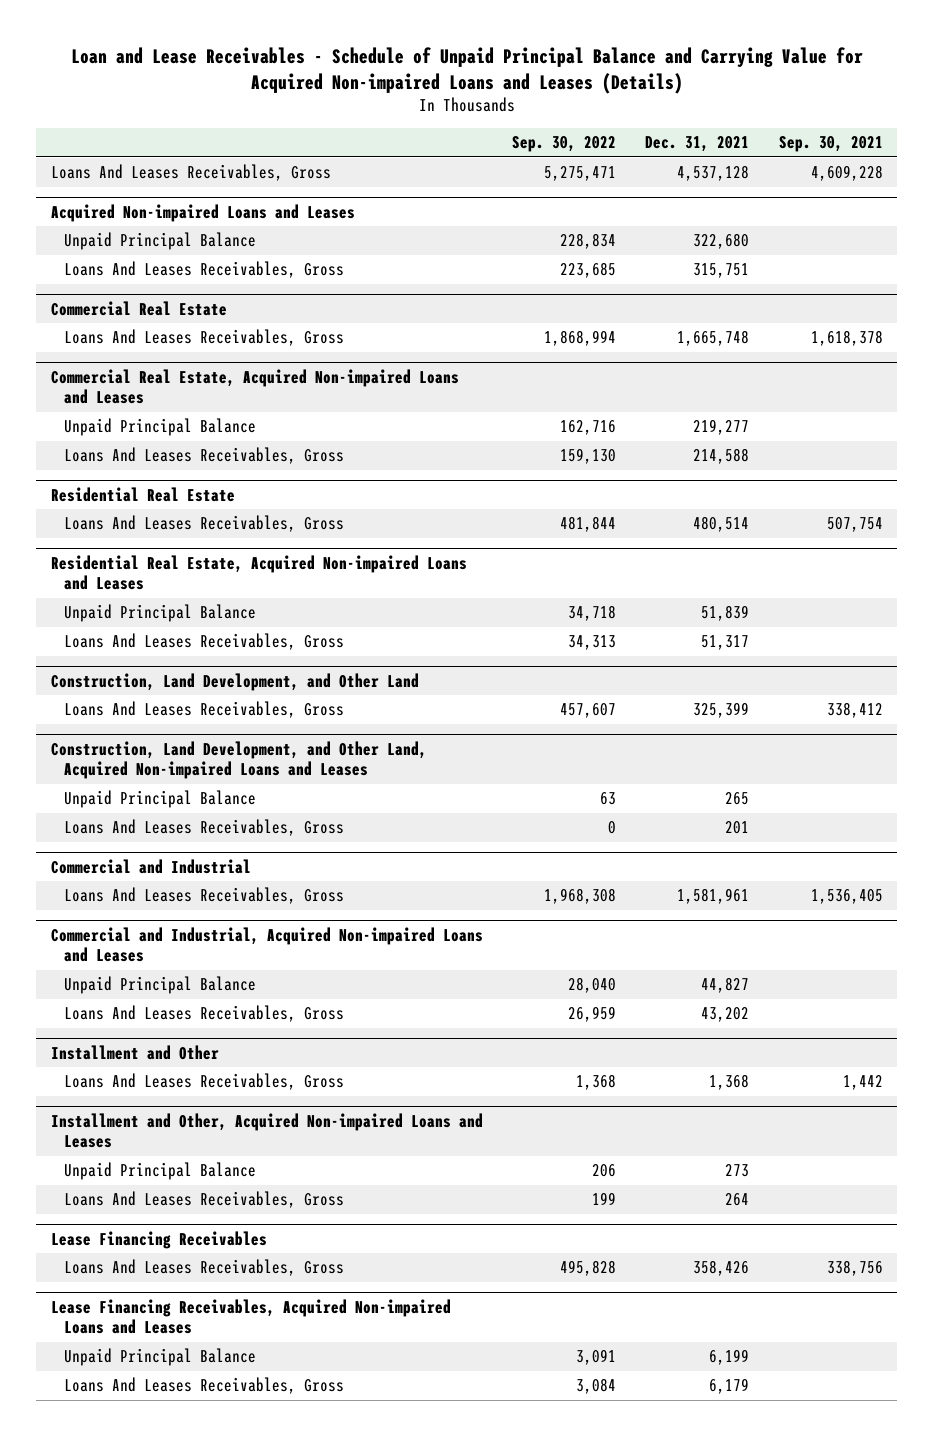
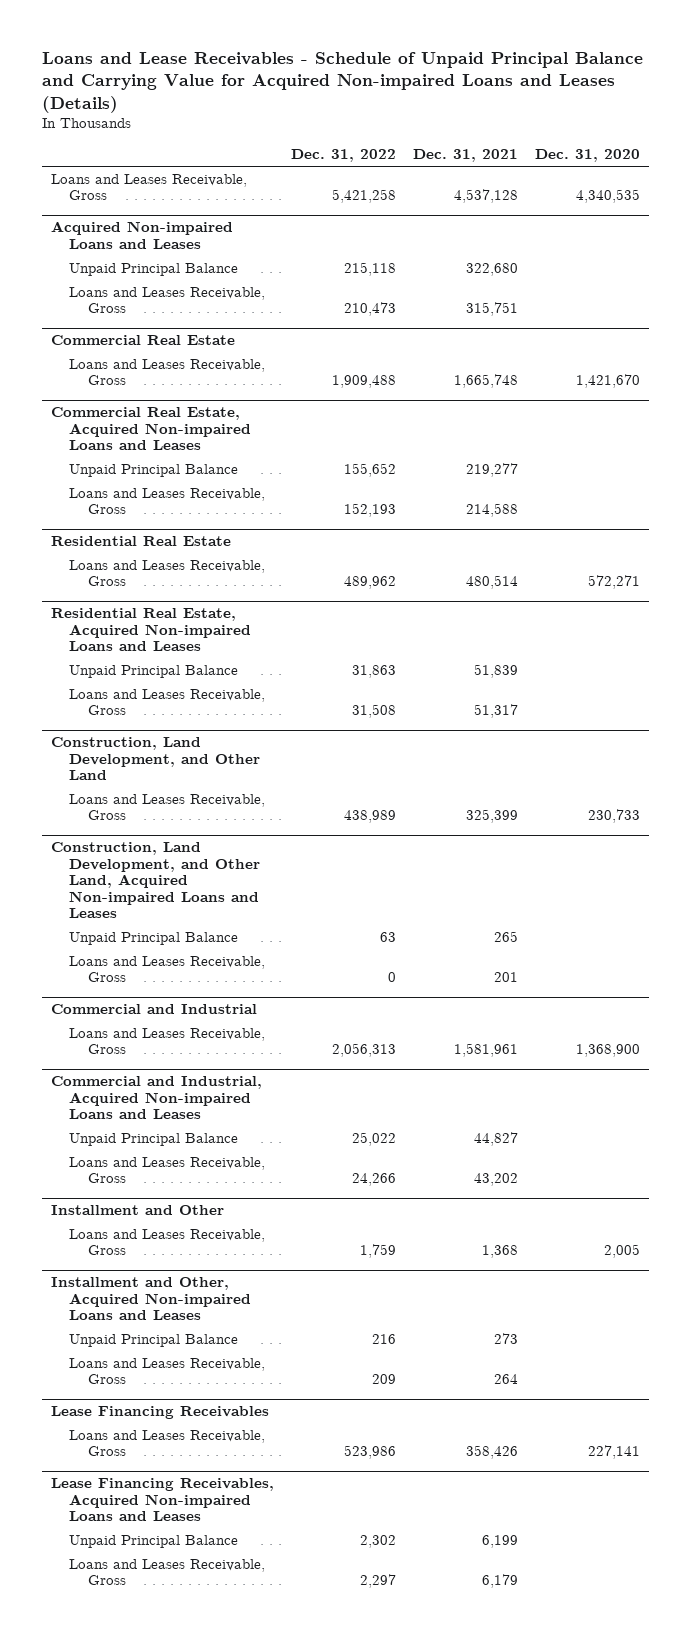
[70,46,863,94] Loan and Lease Receivables - Schedule of Unpaid Principal Balance and Carrying Value for Acquired Non-impaired Loans and Leases (Details) -> [42,52,644,113] Loans and Lease Receivables - Schedule of Unpaid Principal Balance and Carrying Value for Acquired Non-impaired Loans and Leases (Details)
[512,136,617,153] Sep. 30, 2022 -> none
[778,136,883,153] Sep. 30, 2021 -> none
none -> [290,149,396,163] Dec. 31, 2022
none -> [535,149,641,163] Dec. 31, 2020
[51,164,332,182] Loans And Leases Receivables, Gross -> [50,173,247,201] Loans and Leases Receivable, Gross
[64,261,345,279] Loans And Leases Receivables, Gross -> [69,286,266,314] Loans and Leases Receivable, Gross
[64,329,345,347] Loans And Leases Receivables, Gross -> [69,358,266,386] Loans and Leases Receivable, Gross
[64,447,345,465] Loans And Leases Receivables, Gross -> [69,487,266,515] Loans and Leases Receivable, Gross
[64,515,345,533] Loans And Leases Receivables, Gross -> [69,559,266,587] Loans and Leases Receivable, Gross
[64,633,345,651] Loans And Leases Receivables, Gross -> [69,688,266,716] Loans and Leases Receivable, Gross
[64,701,345,719] Loans And Leases Receivables, Gross -> [69,793,266,821] Loans and Leases Receivable, Gross
[64,819,345,837] Loans And Leases Receivables, Gross -> [69,955,266,983] Loans and Leases Receivable, Gross
[64,887,345,905] Loans And Leases Receivables, Gross -> [69,1027,266,1055] Loans and Leases Receivable, Gross
[64,1005,345,1023] Loans And Leases Receivables, Gross -> [69,1156,266,1184] Loans and Leases Receivable, Gross
[64,1073,345,1091] Loans And Leases Receivables, Gross -> [69,1228,266,1256] Loans and Leases Receivable, Gross
[64,1191,345,1209] Loans And Leases Receivables, Gross -> [69,1357,266,1385] Loans and Leases Receivable, Gross
[64,1259,345,1277] Loans And Leases Receivables, Gross -> [69,1429,266,1457] Loans and Leases Receivable, Gross
[64,1377,345,1395] Loans And Leases Receivables, Gross -> [69,1558,266,1586] Loans and Leases Receivable, Gross

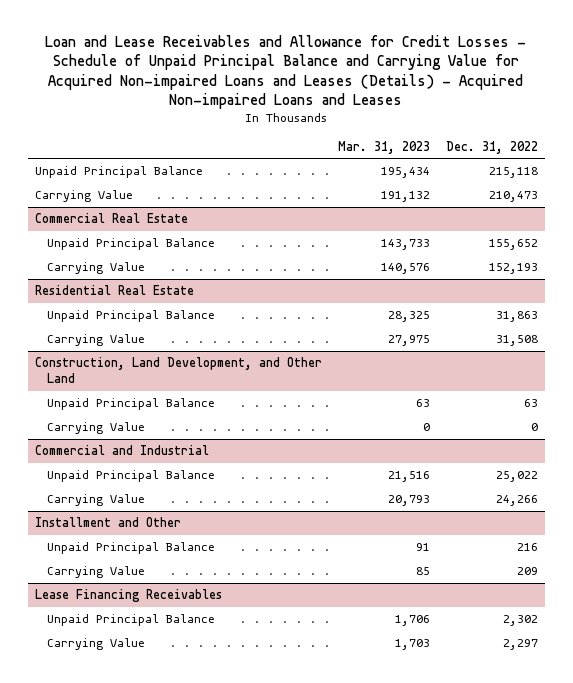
[42,52,644,113] Loans and Lease Receivables - Schedule of Unpaid Principal Balance and Carrying Value for Acquired Non-impaired Loans and Leases (Details) -> [45,34,527,110] Loan and Lease Receivables and Allowance for Credit Losses - Schedule of Unpaid Principal Balance and Carrying Value for Acquired Non-impaired Loans and Leases (Details) - Acquired Non-impaired Loans and Leases
[413,149,519,163] Dec. 31, 2021 -> none
[535,149,641,163] Dec. 31, 2020 -> none
none -> [337,140,430,154] Mar. 31, 2023
[50,173,247,201] Loans and Leases Receivable, Gross -> none
[50,221,233,249] Acquired Non-impaired Loans and Leases -> none
[69,286,266,314] Loans and Leases Receivable, Gross -> [35,190,134,203] Carrying Value
[69,358,266,386] Loans and Leases Receivable, Gross -> none
[50,407,252,451] Commercial Real Estate, Acquired Non-impaired Loans and Leases -> none
[69,487,266,515] Loans and Leases Receivable, Gross -> [47,262,146,275] Carrying Value
[69,559,266,587] Loans and Leases Receivable, Gross -> none
[50,608,252,652] Residential Real Estate, Acquired Non-impaired Loans and Leases -> none
[69,688,266,716] Loans and Leases Receivable, Gross -> [47,334,146,347] Carrying Value
[69,793,266,821] Loans and Leases Receivable, Gross -> none
[50,842,261,919] Construction, Land Development, and Other Land, Acquired Non-impaired Loans and Leases -> none
[69,955,266,983] Loans and Leases Receivable, Gross -> none
none -> [47,422,146,435] Carrying Value
[69,1027,266,1055] Loans and Leases Receivable, Gross -> none
[50,1076,262,1120] Commercial and Industrial, Acquired Non-impaired Loans and Leases -> none
[69,1156,266,1184] Loans and Leases Receivable, Gross -> [47,494,146,507] Carrying Value
[69,1228,266,1256] Loans and Leases Receivable, Gross -> none
[50,1277,252,1321] Installment and Other, Acquired Non-impaired Loans and Leases -> none
[69,1357,266,1385] Loans and Leases Receivable, Gross -> none
none -> [47,566,146,579] Carrying Value
[69,1429,266,1457] Loans and Leases Receivable, Gross -> none
[50,1478,274,1522] Lease Financing Receivables, Acquired Non-impaired Loans and Leases -> none
[69,1558,266,1586] Loans and Leases Receivable, Gross -> [47,638,146,651] Carrying Value

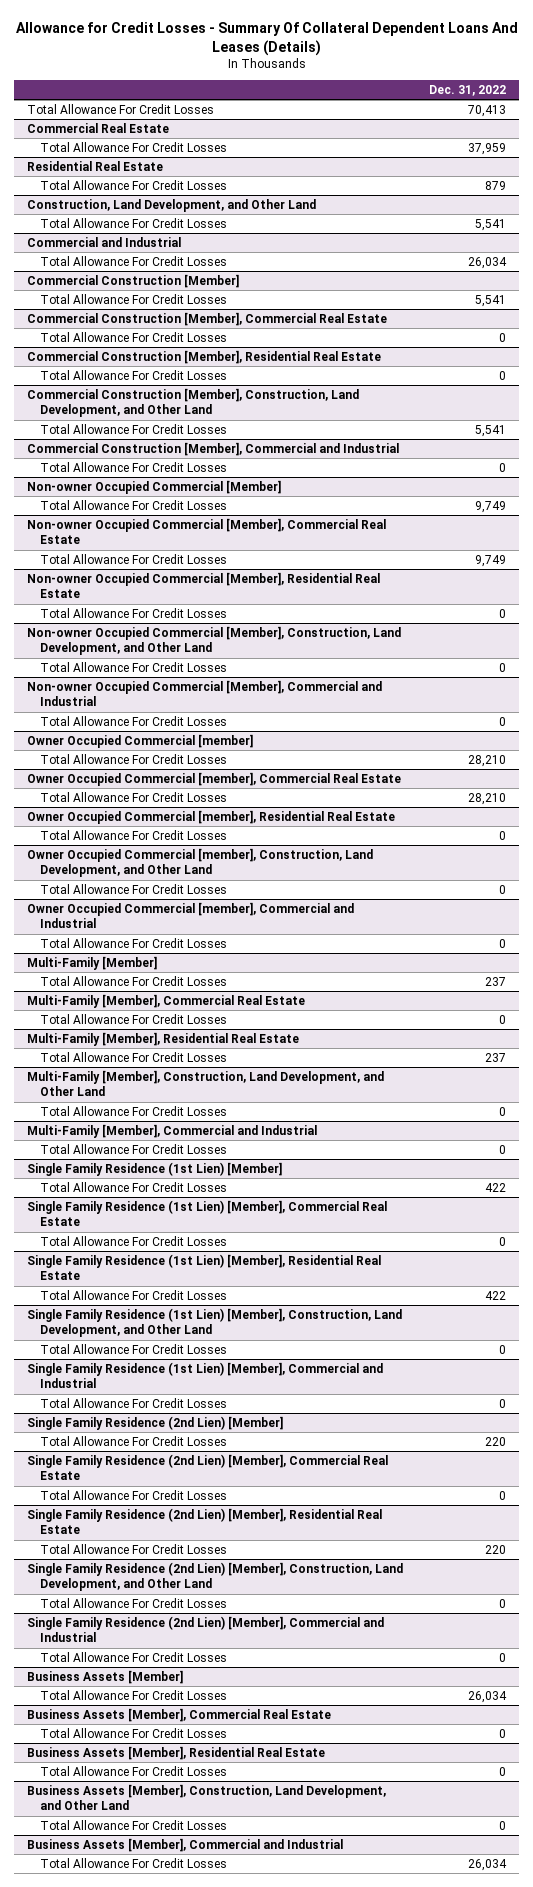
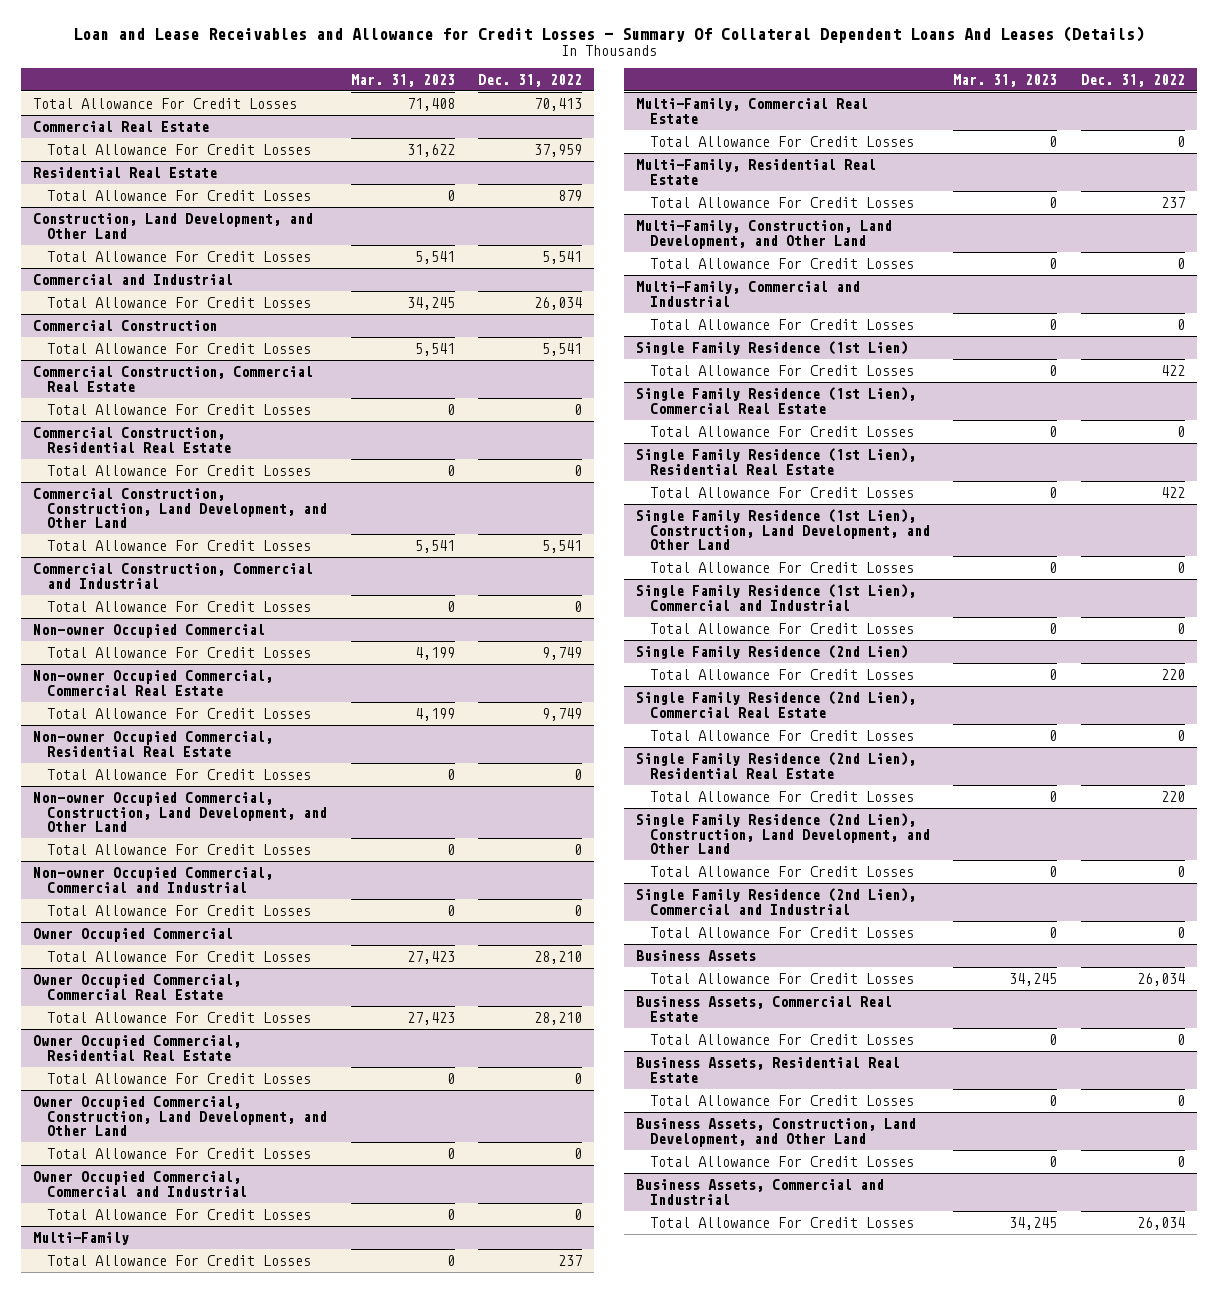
[15,22,518,56] Allowance for Credit Losses - Summary Of Collateral Dependent Loans And Leases (Details) -> [73,25,1145,43] Loan and Lease Receivables and Allowance for Credit Losses - Summary Of Collateral Dependent Loans And Leases (Details)
none -> [350,73,455,87] Mar. 31, 2023
[27,273,240,288] Commercial Construction [Member] -> [33,319,218,331] Commercial Construction
[27,311,388,326] Commercial Construction [Member], Commercial Real Estate -> [33,365,314,392] Commercial Construction, Commercial Real Estate
[27,349,382,364] Commercial Construction [Member], Residential Real Estate -> [33,426,231,453] Commercial Construction, Residential Real Estate
[27,387,360,418] Commercial Construction [Member], Construction, Land Development, and Other Land -> [33,487,327,529] Commercial Construction, Construction, Land Development, and Other Land
[27,441,400,456] Commercial Construction [Member], Commercial and Industrial -> [33,562,314,589] Commercial Construction, Commercial and Industrial
[27,479,282,494] Non-owner Occupied Commercial [Member] -> [33,623,266,638] Non-owner Occupied Commercial
[27,517,387,545] Non-owner Occupied Commercial [Member], Commercial Real Estate -> [33,669,274,696] Non-owner Occupied Commercial, Commercial Real Estate
[27,571,381,599] Non-owner Occupied Commercial [Member], Residential Real Estate -> [33,730,274,757] Non-owner Occupied Commercial, Residential Real Estate
[27,625,402,656] Non-owner Occupied Commercial [Member], Construction, Land Development, and Other Land -> [33,791,327,833] Non-owner Occupied Commercial, Construction, Land Development, and Other Land
[27,679,383,707] Non-owner Occupied Commercial [Member], Commercial and Industrial -> [33,866,274,893] Non-owner Occupied Commercial, Commercial and Industrial
[27,733,254,748] Owner Occupied Commercial [member] -> [33,927,234,942] Owner Occupied Commercial
[27,771,402,786] Owner Occupied Commercial [member], Commercial Real Estate -> [33,973,242,1000] Owner Occupied Commercial, Commercial Real Estate
[27,809,396,824] Owner Occupied Commercial [member], Residential Real Estate -> [33,1034,242,1061] Owner Occupied Commercial, Residential Real Estate
[27,847,374,878] Owner Occupied Commercial [member], Construction, Land Development, and Other Land -> [33,1095,327,1137] Owner Occupied Commercial, Construction, Land Development, and Other Land
[27,901,355,929] Owner Occupied Commercial [member], Commercial and Industrial -> [33,1170,247,1197] Owner Occupied Commercial, Commercial and Industrial
[27,955,158,970] Multi-Family [Member] -> [33,1231,130,1245] Multi-Family
[27,993,306,1008] Multi-Family [Member], Commercial Real Estate -> [636,97,869,124] Multi-Family, Commercial Real Estate
[27,1031,300,1046] Multi-Family [Member], Residential Real Estate -> [636,158,877,185] Multi-Family, Residential Real Estate
[27,1069,385,1097] Multi-Family [Member], Construction, Land Development, and Other Land -> [636,219,893,249] Multi-Family, Construction, Land Development, and Other Land
[27,1123,318,1138] Multi-Family [Member], Commercial and Industrial -> [636,280,861,307] Multi-Family, Commercial and Industrial
[27,1161,283,1176] Single Family Residence (1st Lien) [Member] -> [636,340,909,355] Single Family Residence (1st Lien)
[27,1199,388,1227] Single Family Residence (1st Lien) [Member], Commercial Real Estate -> [636,386,917,414] Single Family Residence (1st Lien), Commercial Real Estate
[27,1253,382,1281] Single Family Residence (1st Lien) [Member], Residential Real Estate -> [636,447,917,475] Single Family Residence (1st Lien), Residential Real Estate
[27,1307,403,1338] Single Family Residence (1st Lien) [Member], Construction, Land Development, and Other Land -> [636,508,930,551] Single Family Residence (1st Lien), Construction, Land Development, and Other Land
[27,1361,384,1389] Single Family Residence (1st Lien) [Member], Commercial and Industrial -> [636,583,917,611] Single Family Residence (1st Lien), Commercial and Industrial
[27,1415,284,1430] Single Family Residence (2nd Lien) [Member] -> [636,644,909,659] Single Family Residence (2nd Lien)
[27,1453,389,1481] Single Family Residence (2nd Lien) [Member], Commercial Real Estate -> [636,690,917,718] Single Family Residence (2nd Lien), Commercial Real Estate
[27,1507,383,1535] Single Family Residence (2nd Lien) [Member], Residential Real Estate -> [636,751,917,779] Single Family Residence (2nd Lien), Residential Real Estate
[27,1561,404,1592] Single Family Residence (2nd Lien) [Member], Construction, Land Development, and Other Land -> [636,812,930,855] Single Family Residence (2nd Lien), Construction, Land Development, and Other Land
[27,1615,385,1643] Single Family Residence (2nd Lien) [Member], Commercial and Industrial -> [636,887,917,915] Single Family Residence (2nd Lien), Commercial and Industrial
[27,1669,184,1684] Business Assets [Member] -> [636,949,757,961] Business Assets
[27,1707,332,1722] Business Assets [Member], Commercial Real Estate -> [636,995,893,1022] Business Assets, Commercial Real Estate
[27,1745,326,1760] Business Assets [Member], Residential Real Estate -> [636,1056,901,1083] Business Assets, Residential Real Estate
[27,1783,387,1811] Business Assets [Member], Construction, Land Development, and Other Land -> [636,1117,917,1147] Business Assets, Construction, Land Development, and Other Land
[27,1837,344,1852] Business Assets [Member], Commercial and Industrial -> [636,1178,885,1205] Business Assets, Commercial and Industrial

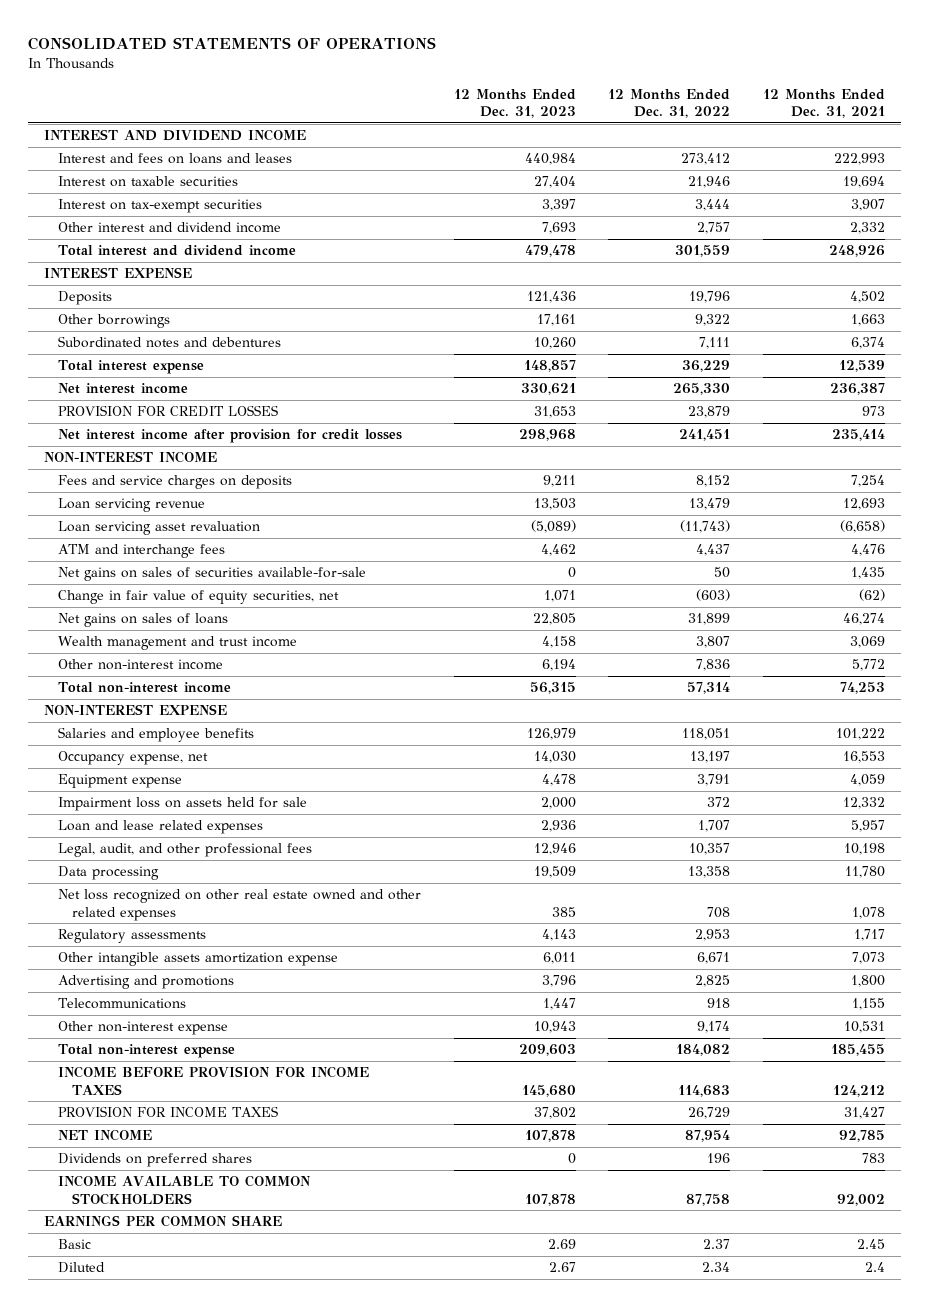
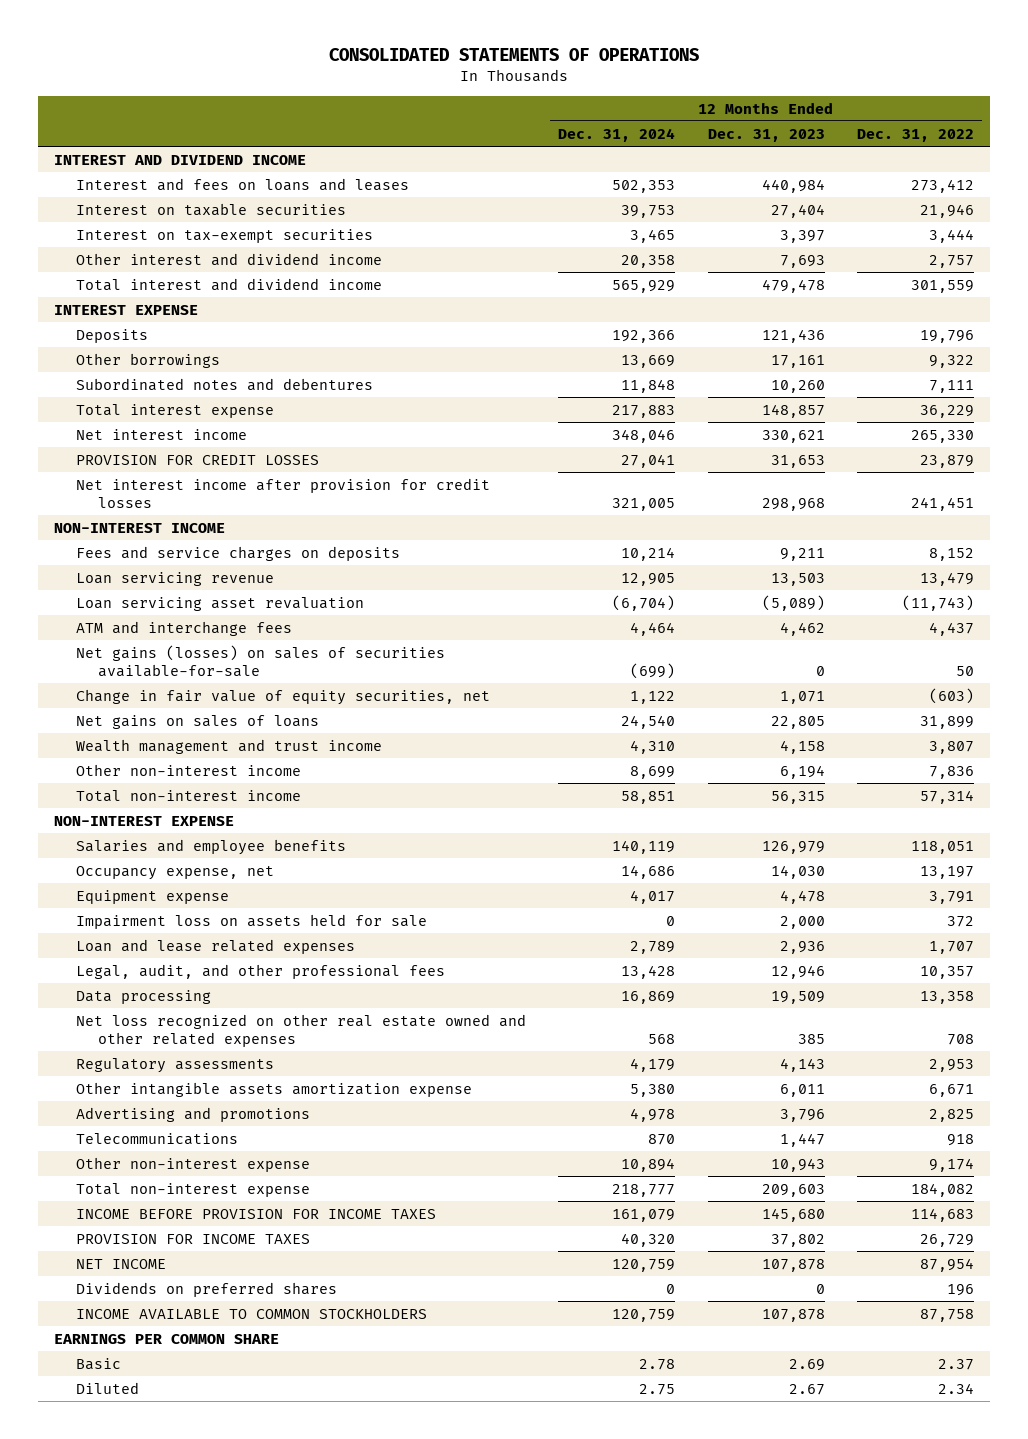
[763,89,886,119] 12 Months Ended Dec. 31, 2021 -> none
none -> [558,127,676,142] Dec. 31, 2024
[57,567,366,582] Net gains on sales of securities available-for-sale -> [76,644,446,677] Net gains (losses) on sales of securities available-for-sale

